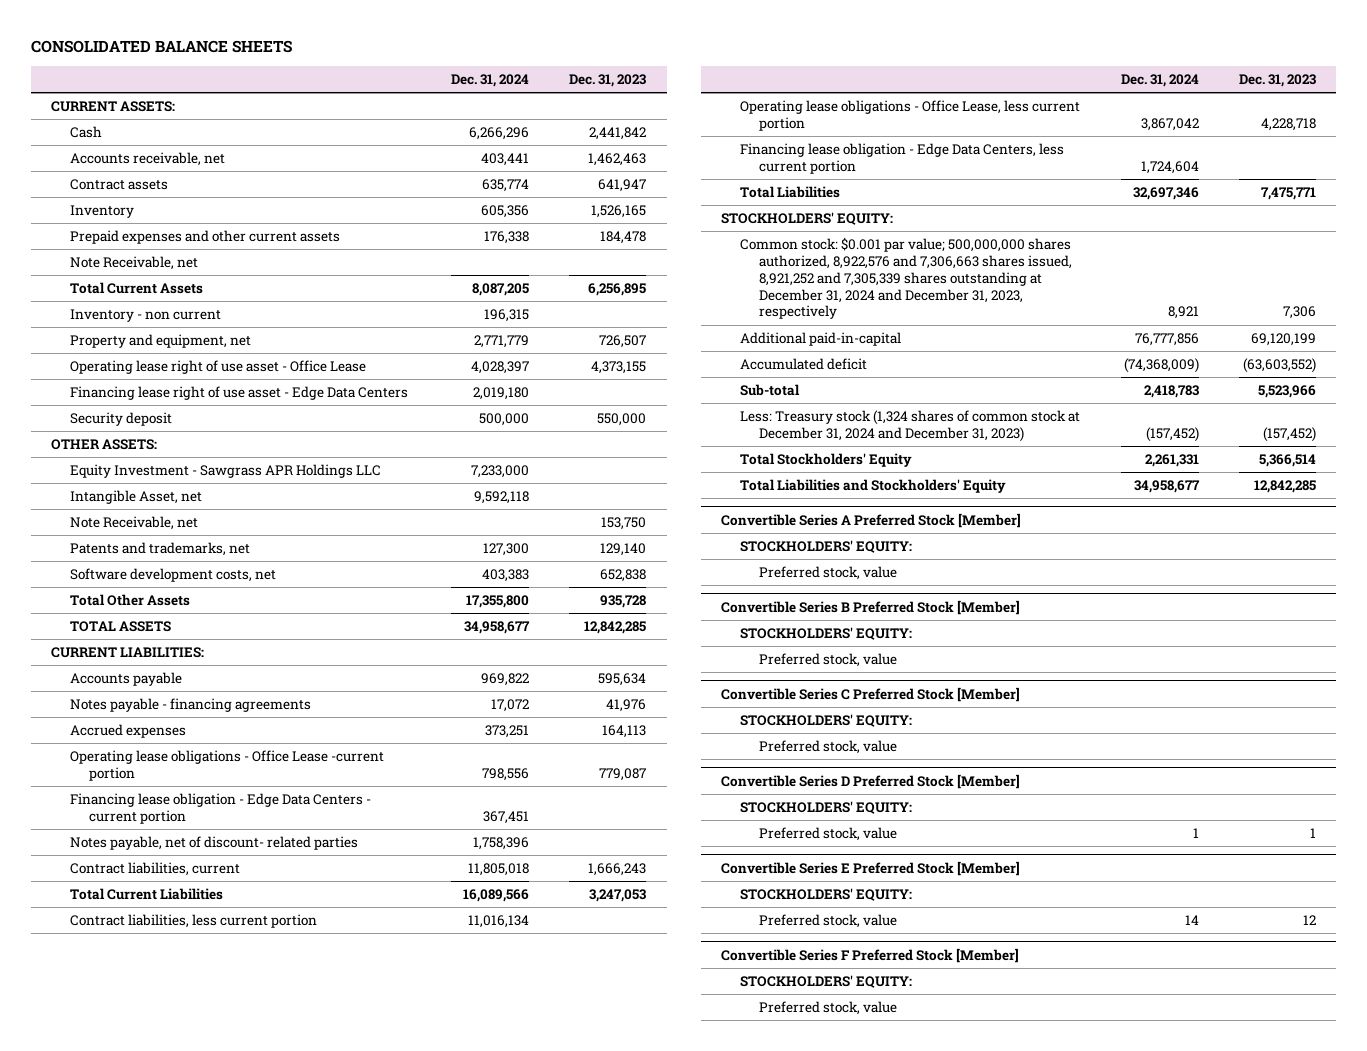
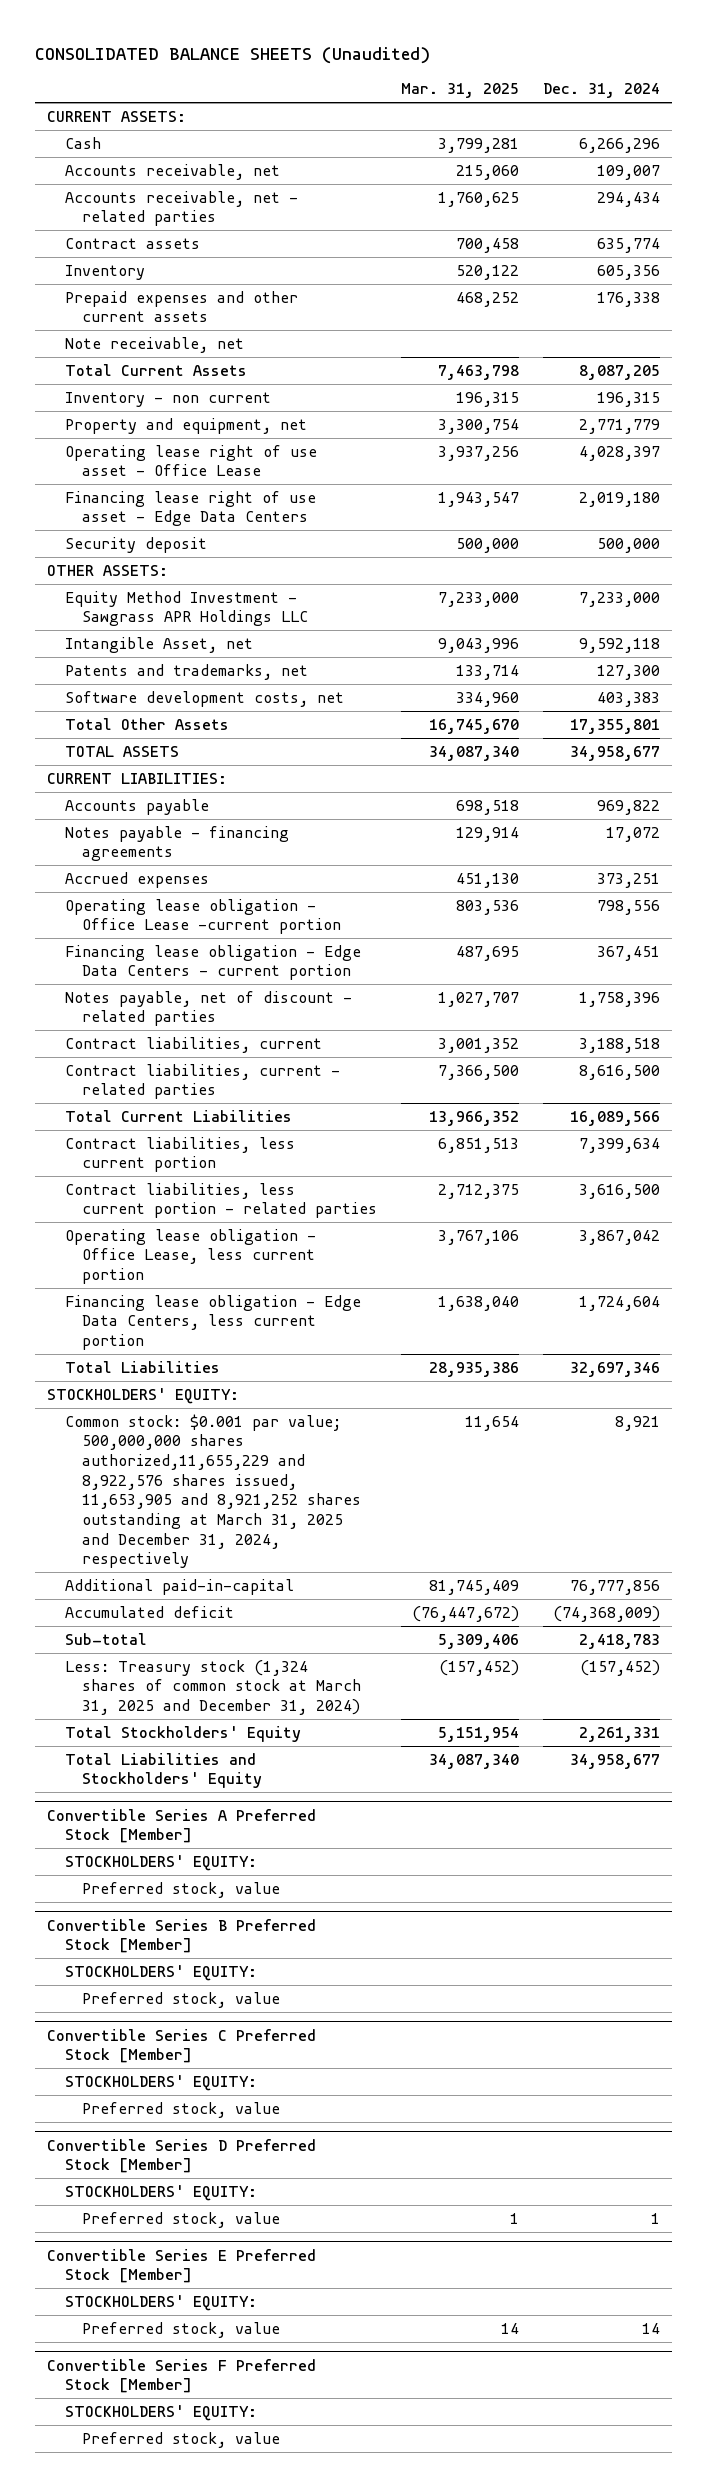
[30,40,292,54] CONSOLIDATED BALANCE SHEETS -> [35,46,431,64] CONSOLIDATED BALANCE SHEETS (Unaudited)
[569,73,647,87] Dec. 31, 2023 -> none
none -> [401,83,520,99] Mar. 31, 2025
[480,153,529,167] 403,441 -> [597,164,661,180] 109,007
none -> [64,190,298,227] Accounts receivable, net - related parties
[70,256,199,271] Note Receivable, net -> [64,336,244,353] Note receivable, net
[70,464,382,479] Equity Investment - Sawgrass APR Holdings LLC -> [64,590,309,627] Equity Method Investment - Sawgrass APR Holdings LLC
[70,516,199,531] Note Receivable, net -> none
[465,595,529,609] 17,355,800 -> [570,718,661,734] 17,355,801
[70,750,385,781] Operating lease obligations - Office Lease -current portion -> [64,898,342,935] Operating lease obligation - Office Lease -current portion
[70,836,359,851] Notes payable, net of discount- related parties -> [64,990,352,1027] Notes payable, net of discount - related parties
[467,863,529,877] 11,805,018 -> [579,1037,661,1053] 3,188,518
none -> [64,1063,340,1100] Contract liabilities, current - related parties
[467,915,529,929] 11,016,134 -> [579,1137,661,1153] 7,399,634
none -> [64,1182,378,1219] Contract liabilities, less current portion - related parties
[740,100,1081,131] Operating lease obligations - Office Lease, less current portion -> [64,1228,316,1285] Operating lease obligation - Office Lease, less current portion
[740,237,1073,320] Common stock: $0.001 par value; 500,000,000 shares authorized, 8,922,576 and 7,306,663 shares issued, 8,921,252 and 7,305,339 shares outstanding at December 31, 2024 and December 31, 2023, respectively -> [64,1413,362,1569] Common stock: $0.001 par value; 500,000,000 shares authorized,11,655,229 and 8,922,576 shares issued, 11,653,905 and 8,921,252 shares outstanding at March 31, 2025 and December 31, 2024, respectively
[740,410,1081,442] Less: Treasury stock (1,324 shares of common stock at December 31, 2024 and December 31, 2023) -> [64,1659,362,1716] Less: Treasury stock (1,324 shares of common stock at March 31, 2025 and December 31, 2024)

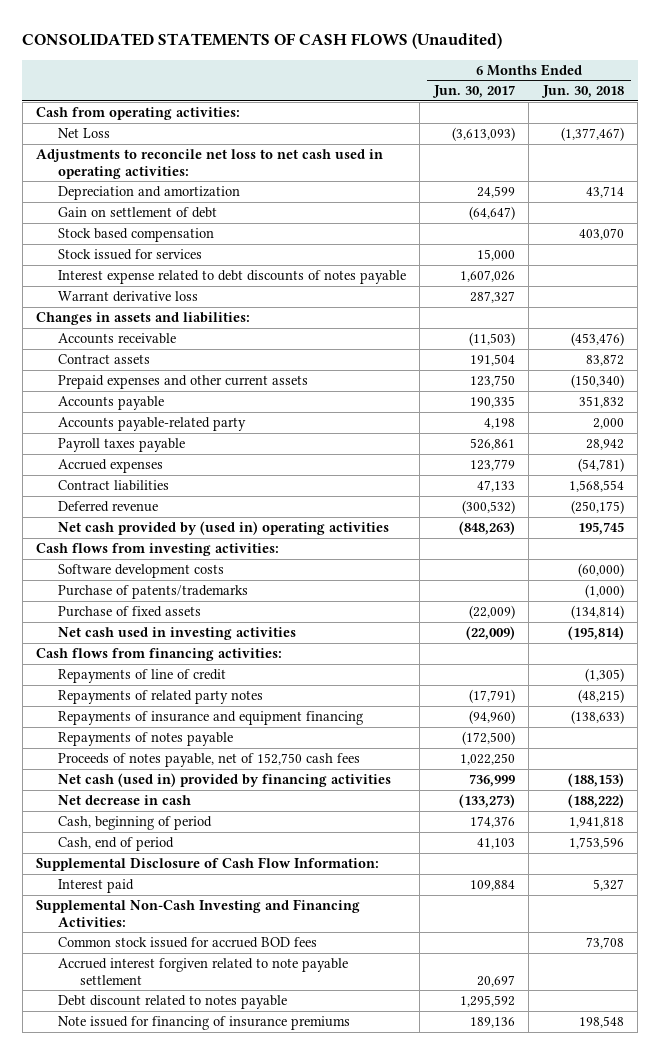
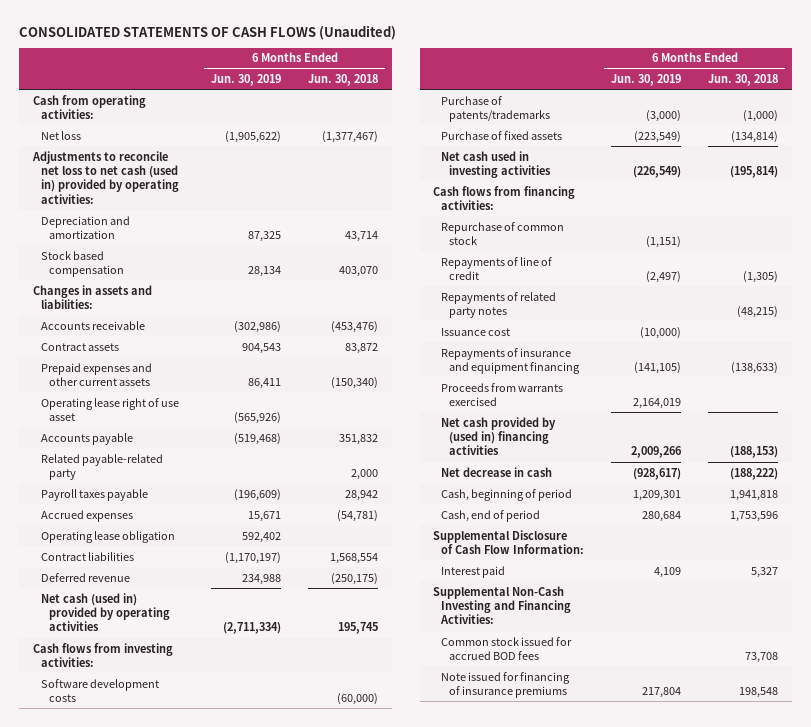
[431,85,515,99] Jun. 30, 2017 -> none
none -> [210,74,281,87] Jun. 30, 2019
[58,128,111,139] Net Loss -> [40,130,81,140] Net loss
[36,149,384,179] Adjustments to reconcile net loss to net cash used in operating activities: -> [31,150,179,204] Adjustments to reconcile net loss to net cash (used in) provided by operating activities:
[58,207,218,219] Gain on settlement of debt -> none
[58,249,203,261] Stock issued for services -> none
[58,270,407,285] Interest expense related to debt discounts of notes payable -> none
[58,291,199,303] Warrant derivative loss -> none
none -> [40,397,179,421] Operating lease right of use asset
[58,417,247,432] Accounts payable-related party -> [40,453,163,480] Related payable-related party
none -> [40,530,175,543] Operating lease obligation
[58,521,390,536] Net cash provided by (used in) operating activities -> [40,592,170,632] Net cash (used in) provided by operating activities
none -> [441,221,565,245] Repurchase of common stock
none -> [441,327,511,336] Issuance cost
[58,732,234,747] Repayments of notes payable -> none
[58,753,361,768] Proceeds of notes payable, net of 152,750 cash fees -> none
none -> [441,382,564,406] Proceeds from warrants exercised
[58,773,392,788] Net cash (used in) provided by financing activities -> [441,416,557,456] Net cash provided by (used in) financing activities
[58,958,349,985] Accrued interest forgiven related to note payable settlement -> none
[58,995,288,1010] Debt discount related to notes payable -> none

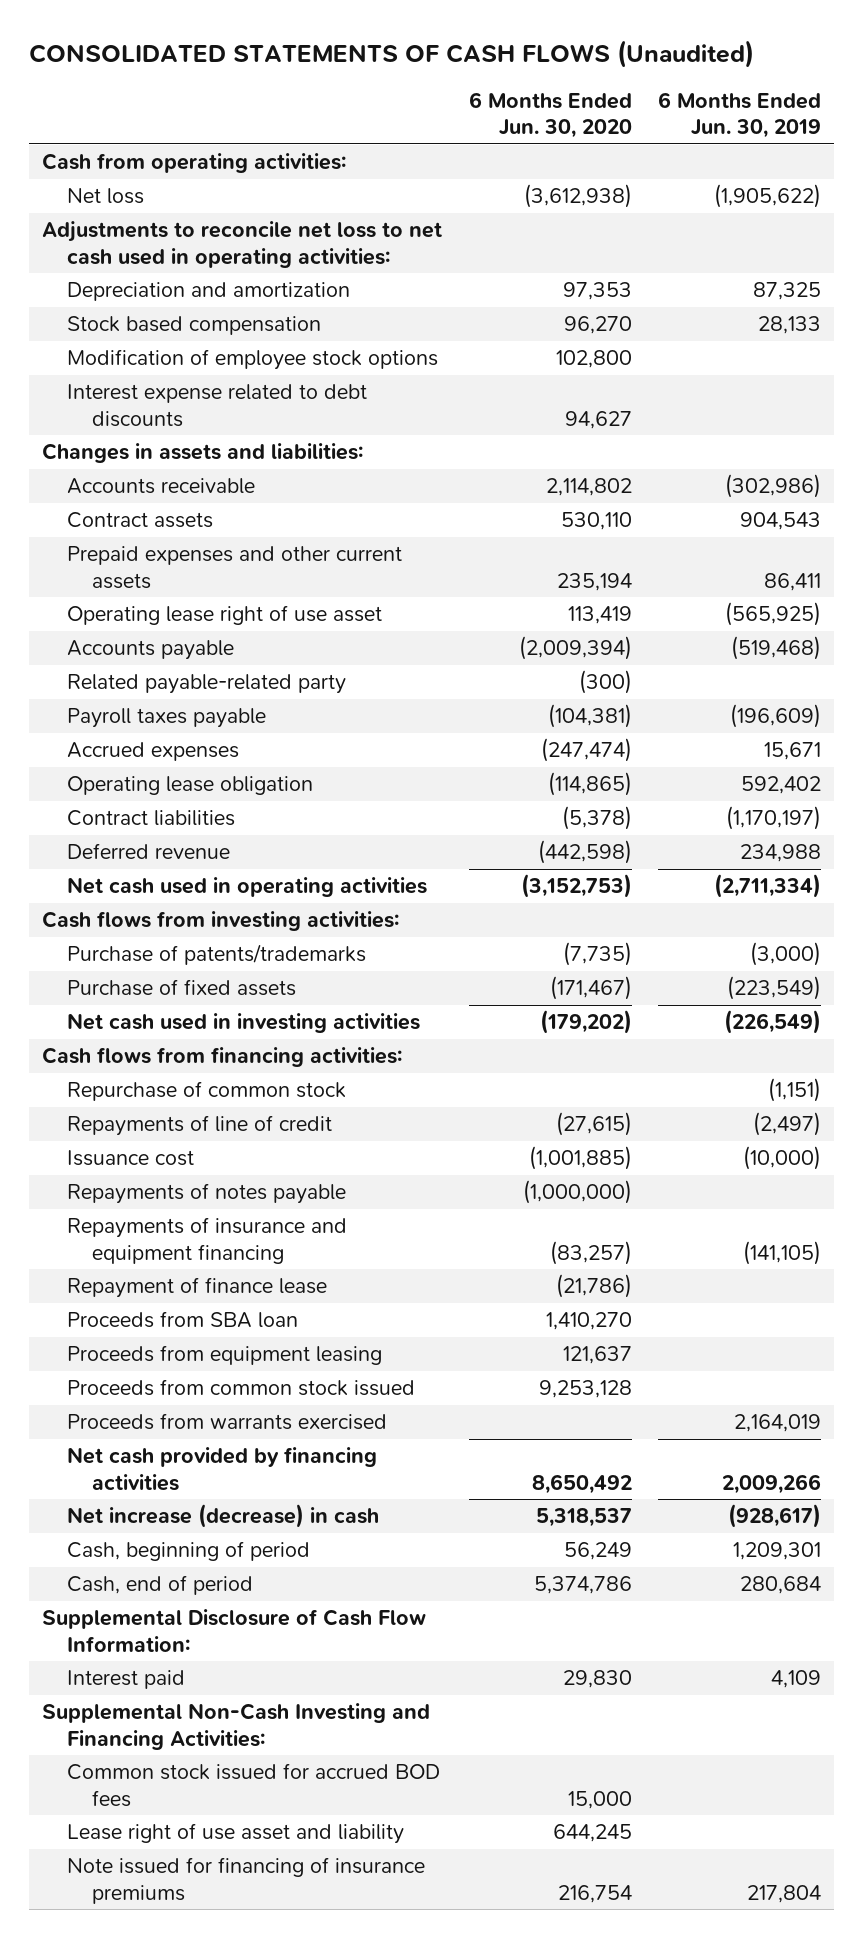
[308,74,379,87] Jun. 30, 2018 -> none
none -> [468,91,632,139] 6 Months Ended Jun. 30, 2020
[31,150,179,204] Adjustments to reconcile net loss to net cash (used in) provided by operating activities: -> [42,221,443,268] Adjustments to reconcile net loss to net cash used in operating activities:
[247,265,281,277] 28,134 -> [758,316,822,335] 28,133
none -> [66,349,438,371] Modification of employee stock options
none -> [66,384,367,427] Interest expense related to debt discounts
[233,411,281,424] (565,926) -> [725,602,822,627] (565,925)
[40,592,170,632] Net cash (used in) provided by operating activities -> [66,877,427,898] Net cash used in operating activities
[40,678,159,702] Software development costs -> none
[441,291,557,318] Repayments of related party notes -> none
none -> [66,1183,346,1205] Repayments of notes payable
none -> [66,1277,327,1299] Repayment of finance lease
none -> [66,1311,298,1329] Proceeds from SBA loan
none -> [66,1345,382,1366] Proceeds from equipment leasing
none -> [66,1379,415,1397] Proceeds from common stock issued
[441,416,557,456] Net cash provided by (used in) financing activities -> [66,1447,377,1491] Net cash provided by financing activities
[441,466,553,477] Net decrease in cash -> [66,1504,379,1529] Net increase (decrease) in cash
none -> [66,1823,404,1845] Lease right of use asset and liability

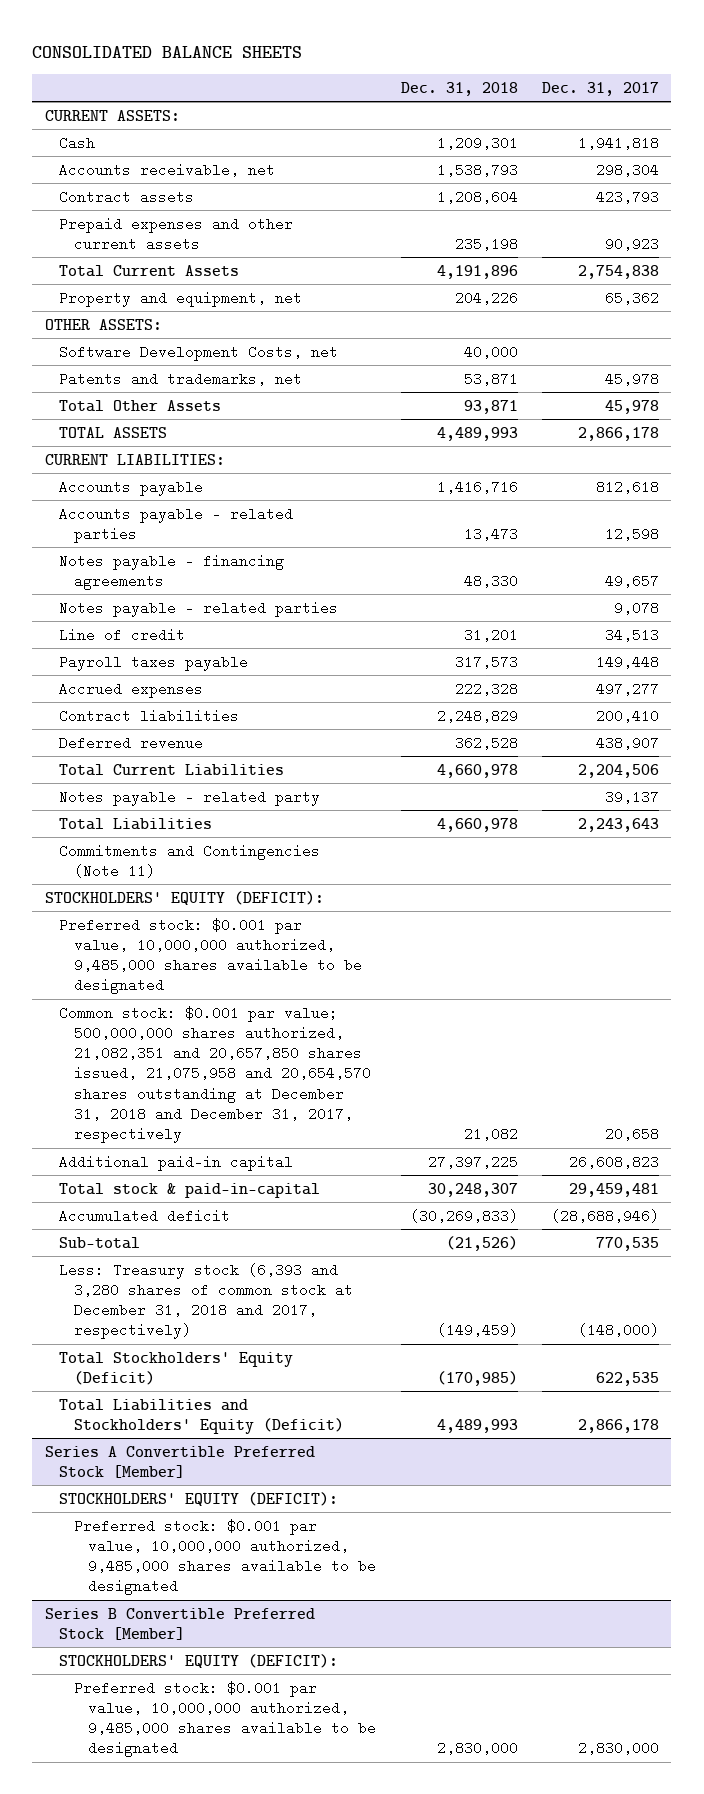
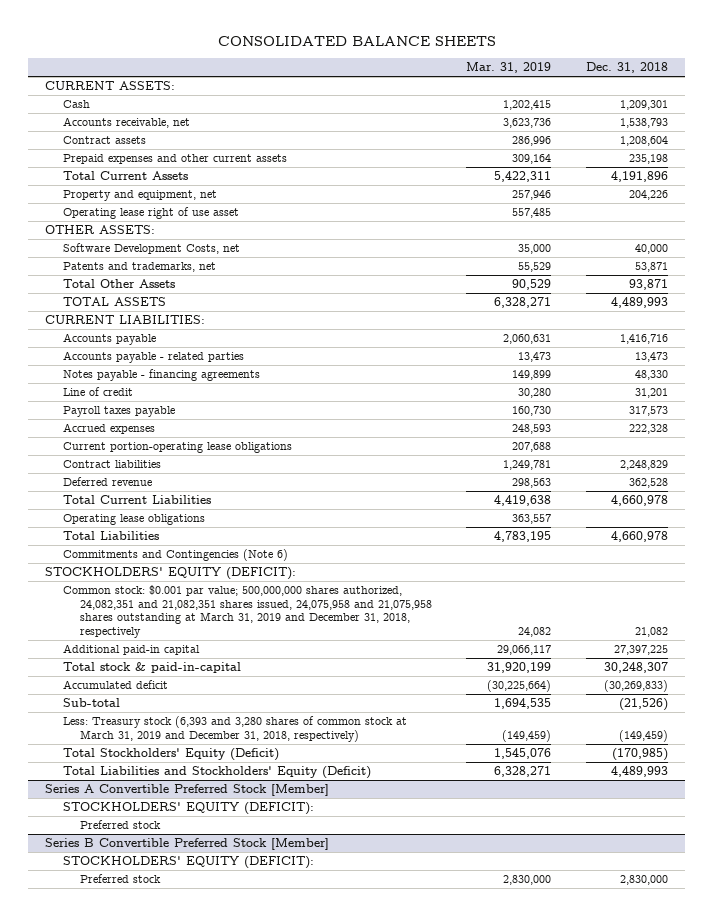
[542,81,660,96] Dec. 31, 2017 -> none
none -> [466,62,552,74] Mar. 31, 2019
none -> [62,207,239,220] Operating lease right of use asset
[59,600,339,617] Notes payable - related parties -> none
none -> [62,442,292,454] Current portion-operating lease obligations
[59,789,321,806] Notes payable - related party -> none
none -> [62,514,205,526] Operating lease obligations
[59,843,321,878] Commitments and Contingencies (Note 11) -> [62,549,288,562] Commitments and Contingencies (Note 6)
[59,917,362,995] Preferred stock: $0.001 par value, 10,000,000 authorized, 9,485,000 shares available to be designated -> none
[59,1005,371,1144] Common stock: $0.001 par value; 500,000,000 shares authorized, 21,082,351 and 20,657,850 shares issued, 21,075,958 and 20,654,570 shares outstanding at December 31, 2018 and December 31, 2017, respectively -> [62,585,432,638] Common stock: $0.001 par value; 500,000,000 shares authorized, 24,082,351 and 21,082,351 shares issued, 24,075,958 and 21,075,958 shares outstanding at March 31, 2019 and December 31, 2018, respectively
[59,1262,353,1340] Less: Treasury stock (6,393 and 3,280 shares of common stock at December 31, 2018 and 2017, respectively) -> [62,716,407,742] Less: Treasury stock (6,393 and 3,280 shares of common stock at March 31, 2019 and December 31, 2018, respectively)
[73,1518,377,1596] Preferred stock: $0.001 par value, 10,000,000 authorized, 9,485,000 shares available to be designated -> [79,820,161,830] Preferred stock
[73,1680,377,1758] Preferred stock: $0.001 par value, 10,000,000 authorized, 9,485,000 shares available to be designated -> [79,874,161,884] Preferred stock

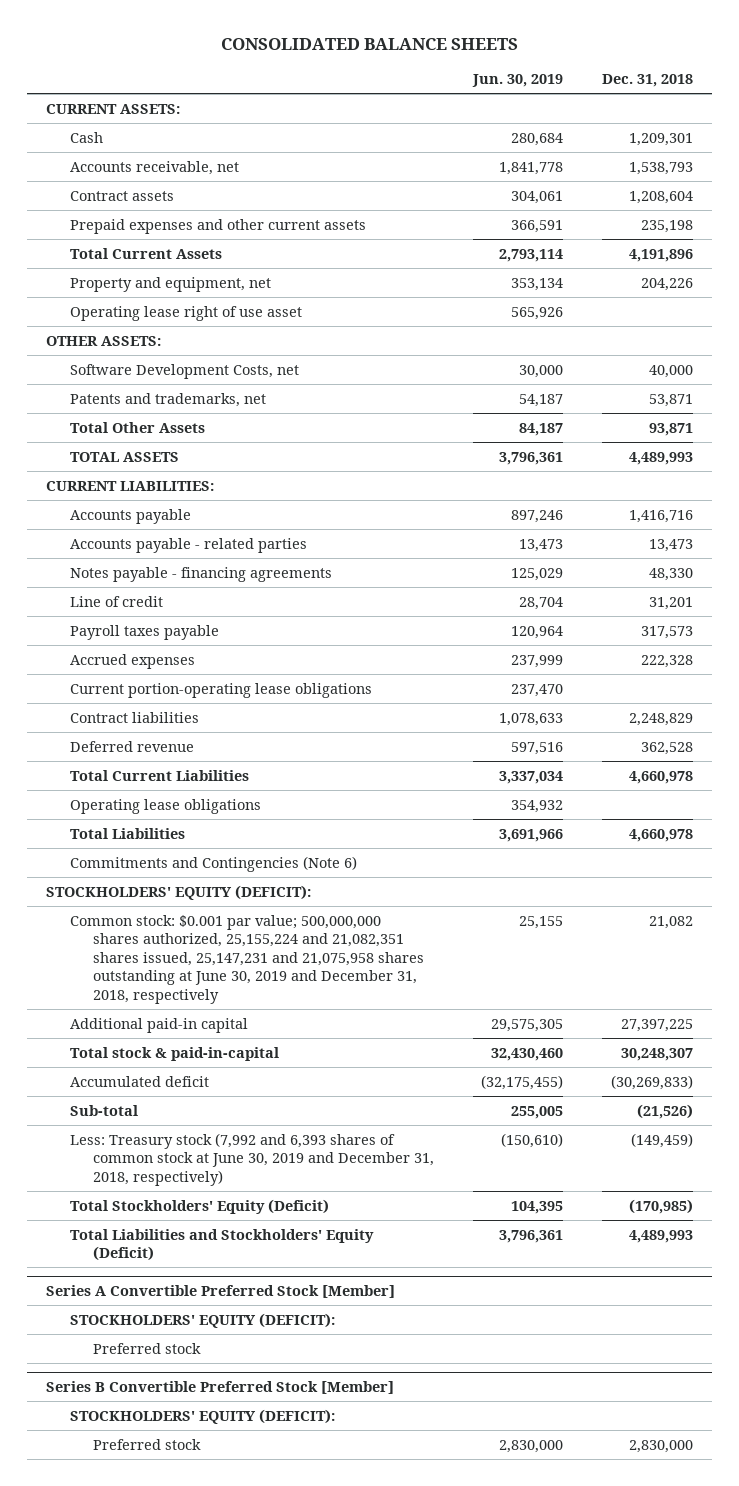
[466,62,552,74] Mar. 31, 2019 -> none
none -> [471,73,563,87] Jun. 30, 2019
[62,585,432,638] Common stock: $0.001 par value; 500,000,000 shares authorized, 24,082,351 and 21,082,351 shares issued, 24,075,958 and 21,075,958 shares outstanding at March 31, 2019 and December 31, 2018, respectively -> [69,914,424,1004] Common stock: $0.001 par value; 500,000,000 shares authorized, 25,155,224 and 21,082,351 shares issued, 25,147,231 and 21,075,958 shares outstanding at June 30, 2019 and December 31, 2018, respectively
[62,716,407,742] Less: Treasury stock (6,393 and 3,280 shares of common stock at March 31, 2019 and December 31, 2018, respectively) -> [69,1132,434,1186] Less: Treasury stock (7,992 and 6,393 shares of common stock at June 30, 2019 and December 31, 2018, respectively)

